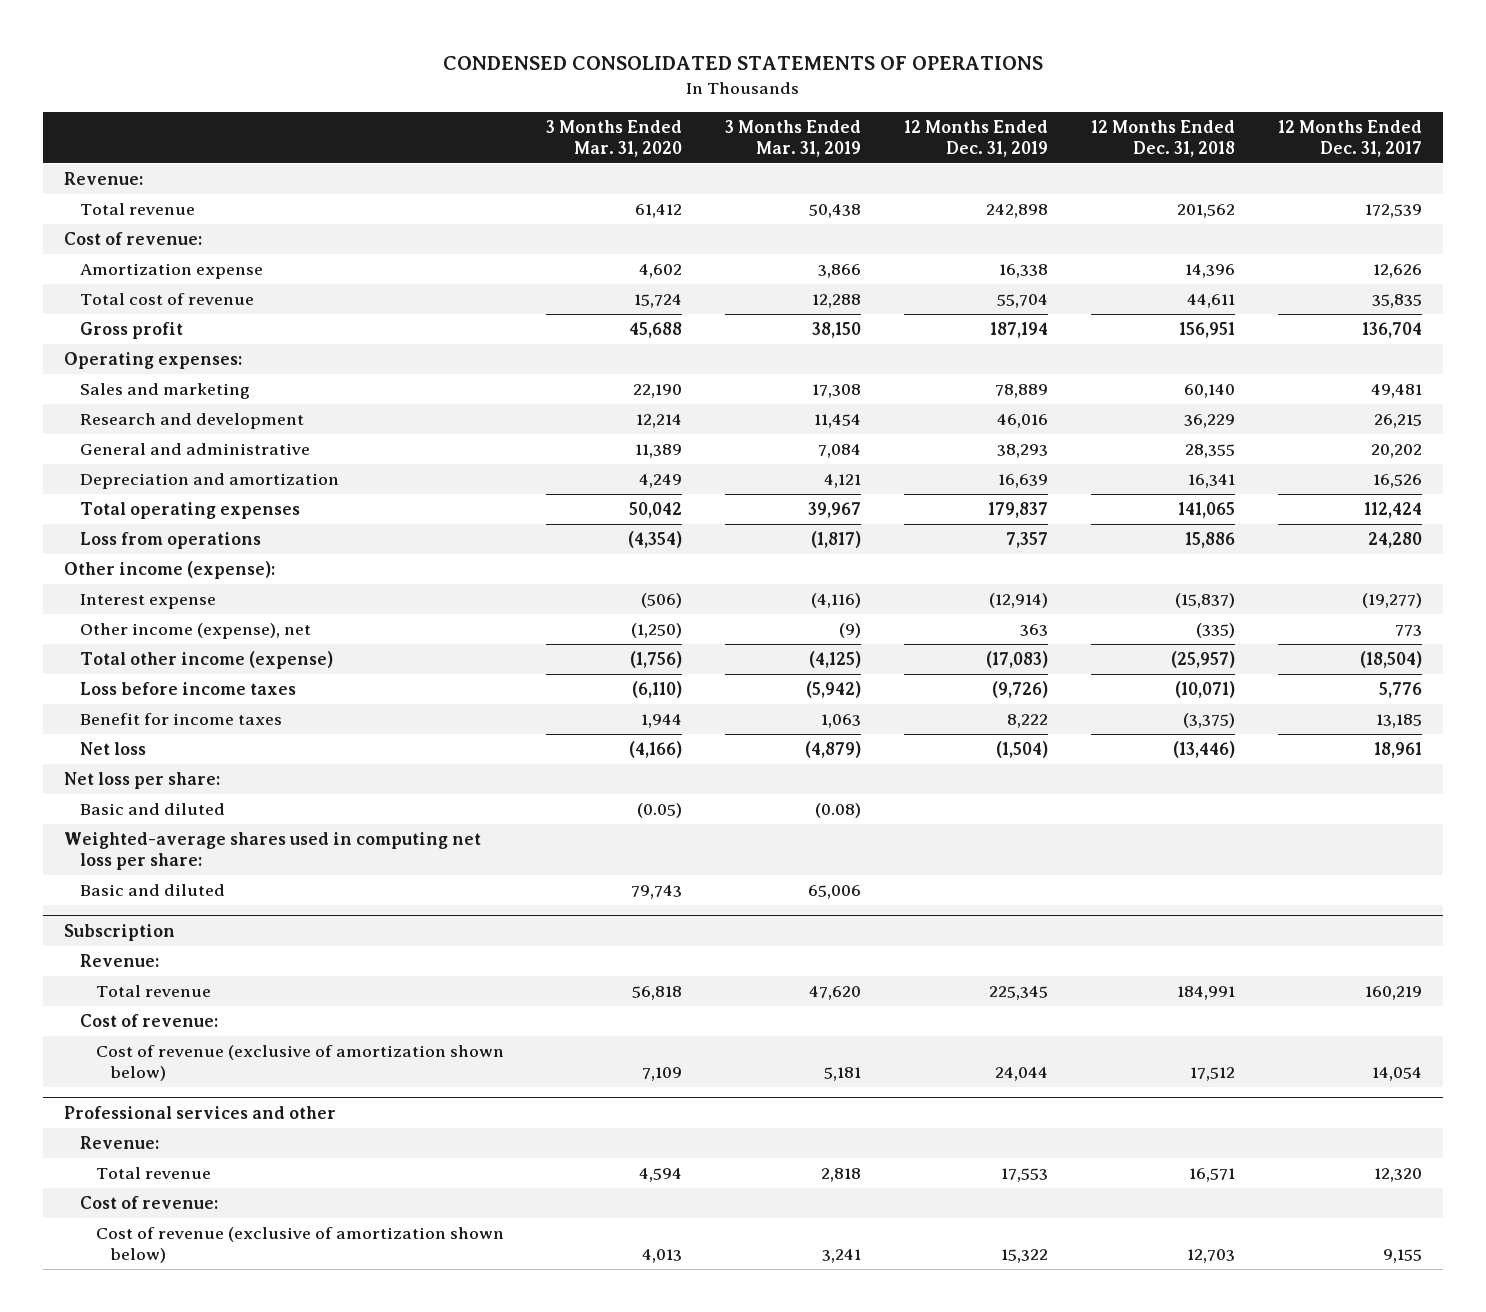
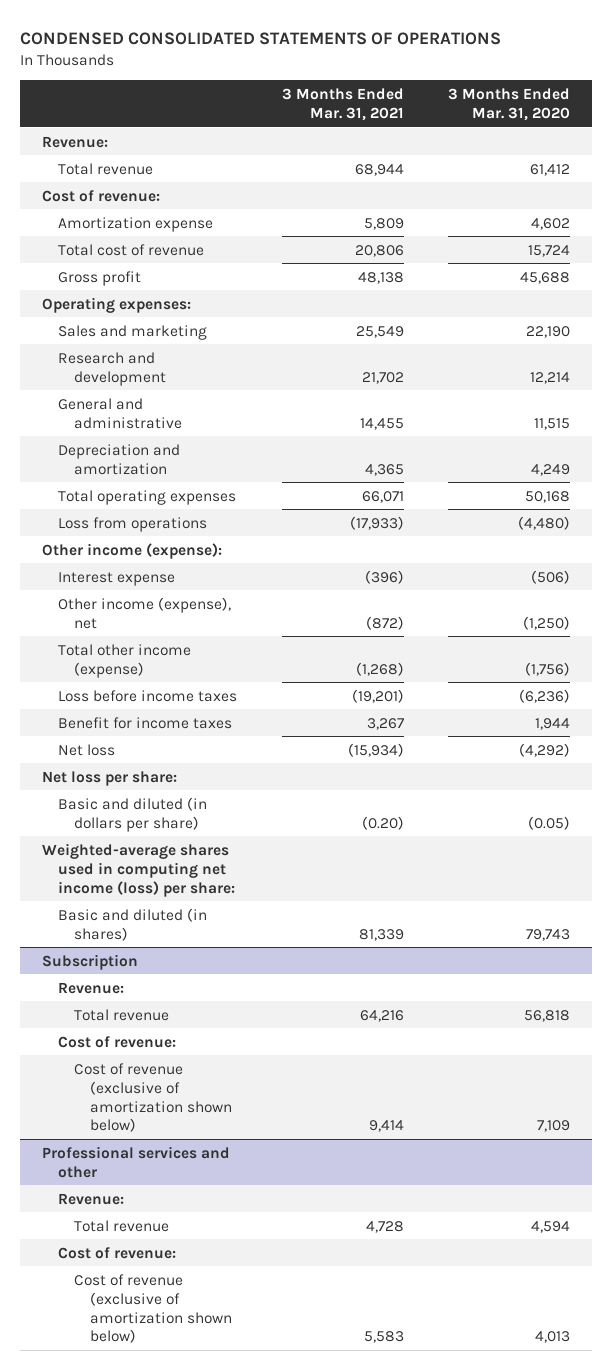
[725,119,862,157] 3 Months Ended Mar. 31, 2019 -> none
[903,119,1048,157] 12 Months Ended Dec. 31, 2019 -> none
[1090,119,1235,157] 12 Months Ended Dec. 31, 2018 -> none
[1277,119,1422,157] 12 Months Ended Dec. 31, 2017 -> none
none -> [281,87,404,121] 3 Months Ended Mar. 31, 2021
[635,444,683,459] 11,389 -> [534,417,571,430] 11,515
[629,502,683,519] 50,042 -> [525,490,571,503] 50,168
[628,531,683,549] (4,354) -> [518,515,571,530] (4,480)
[632,681,683,699] (6,110) -> [519,688,571,703] (6,236)
[629,741,683,759] (4,166) -> [519,742,571,757] (4,292)
[79,803,225,816] Basic and diluted -> [58,796,208,832] Basic and diluted (in dollars per share)
[64,832,482,871] Weighted-average shares used in computing net loss per share: -> [42,842,236,897] Weighted-average shares used in computing net income (loss) per share:
[79,884,225,897] Basic and diluted -> [58,907,208,941] Basic and diluted (in shares)

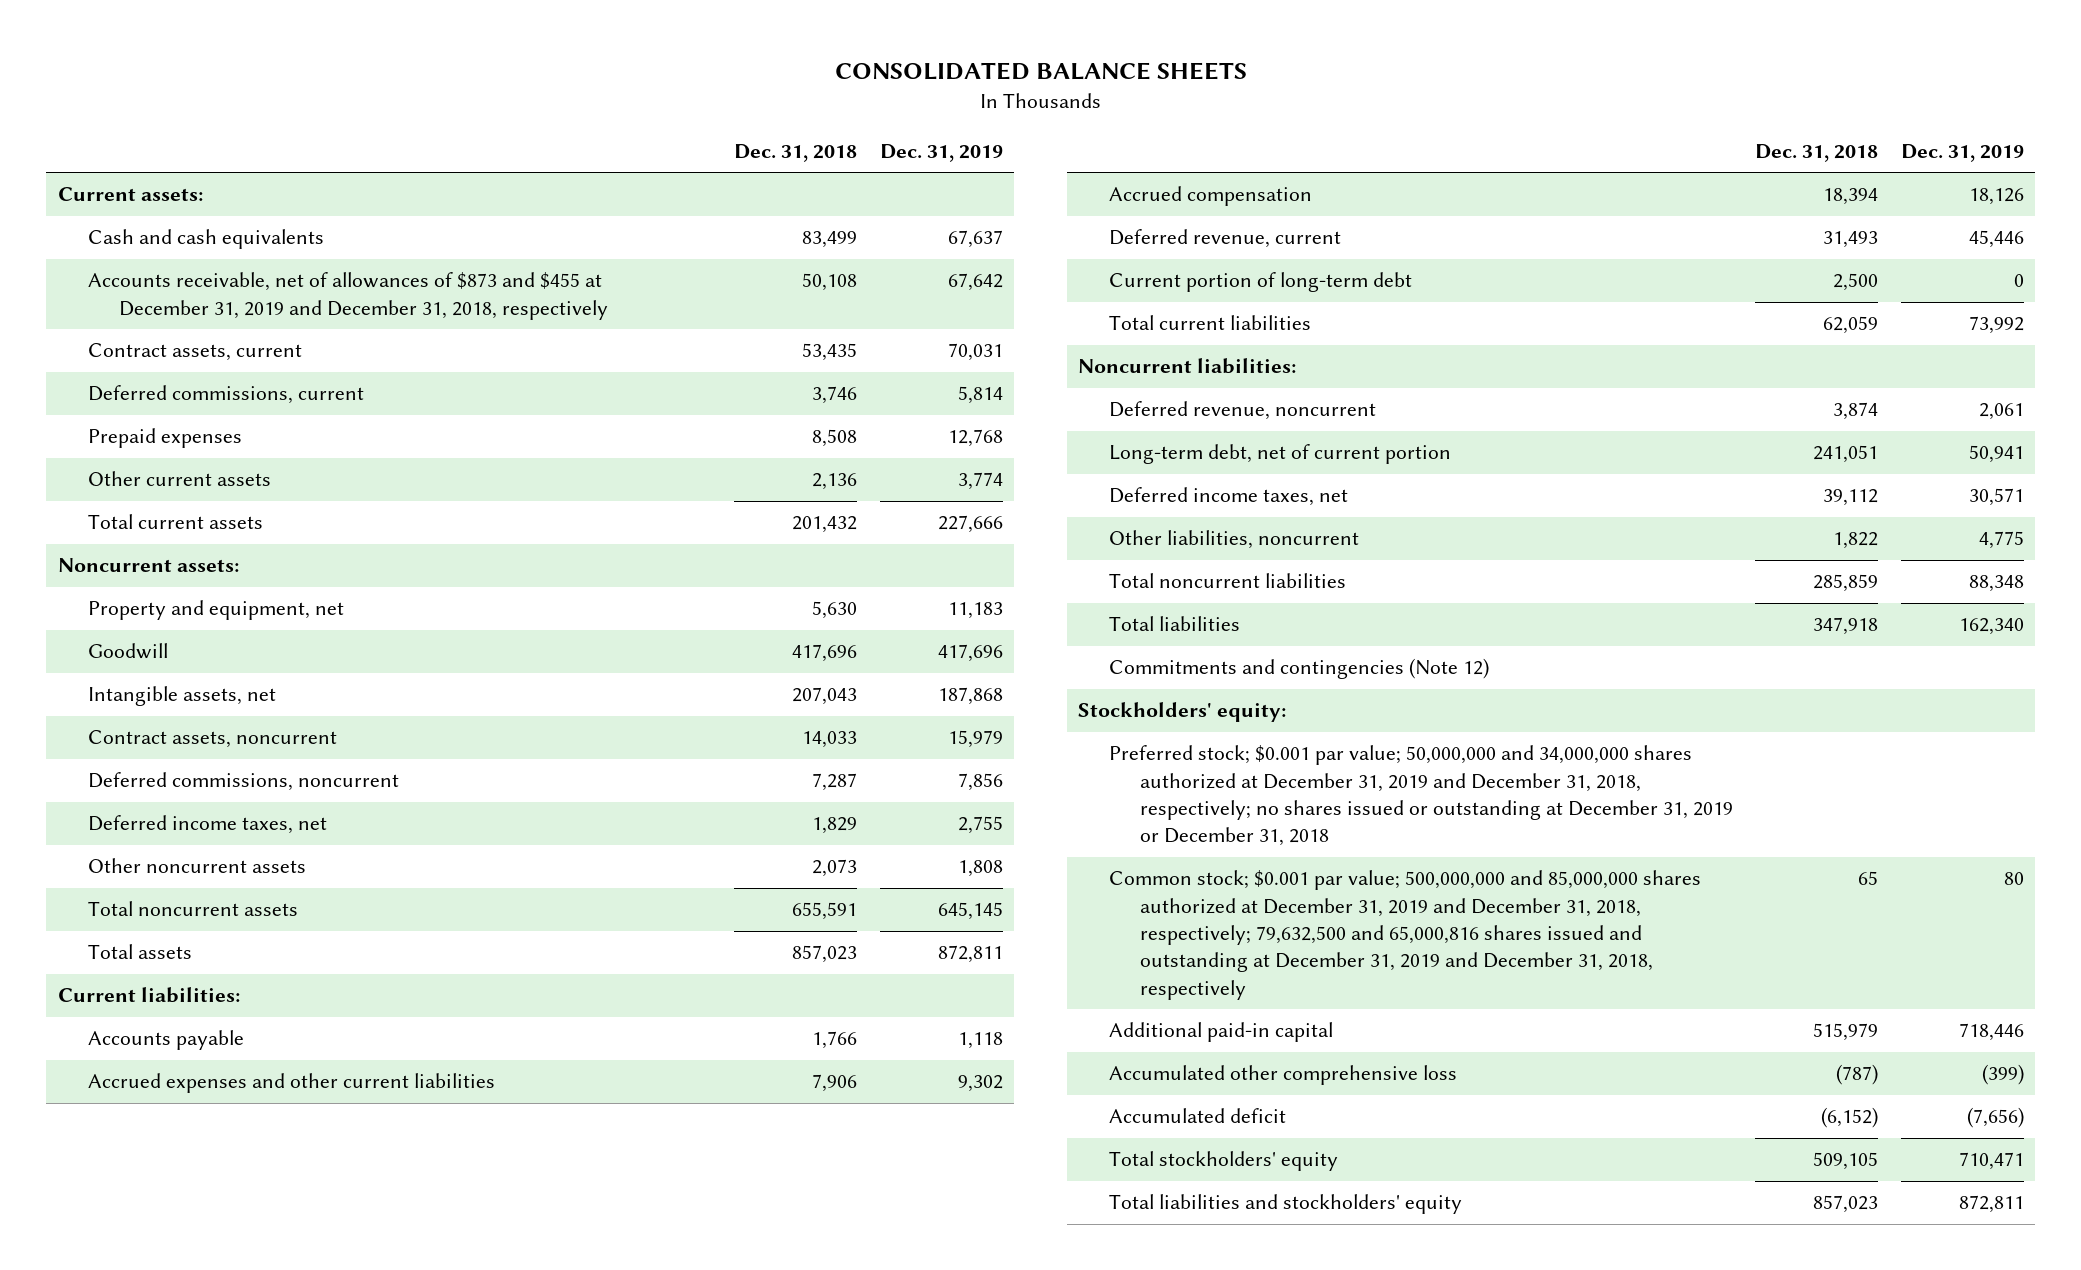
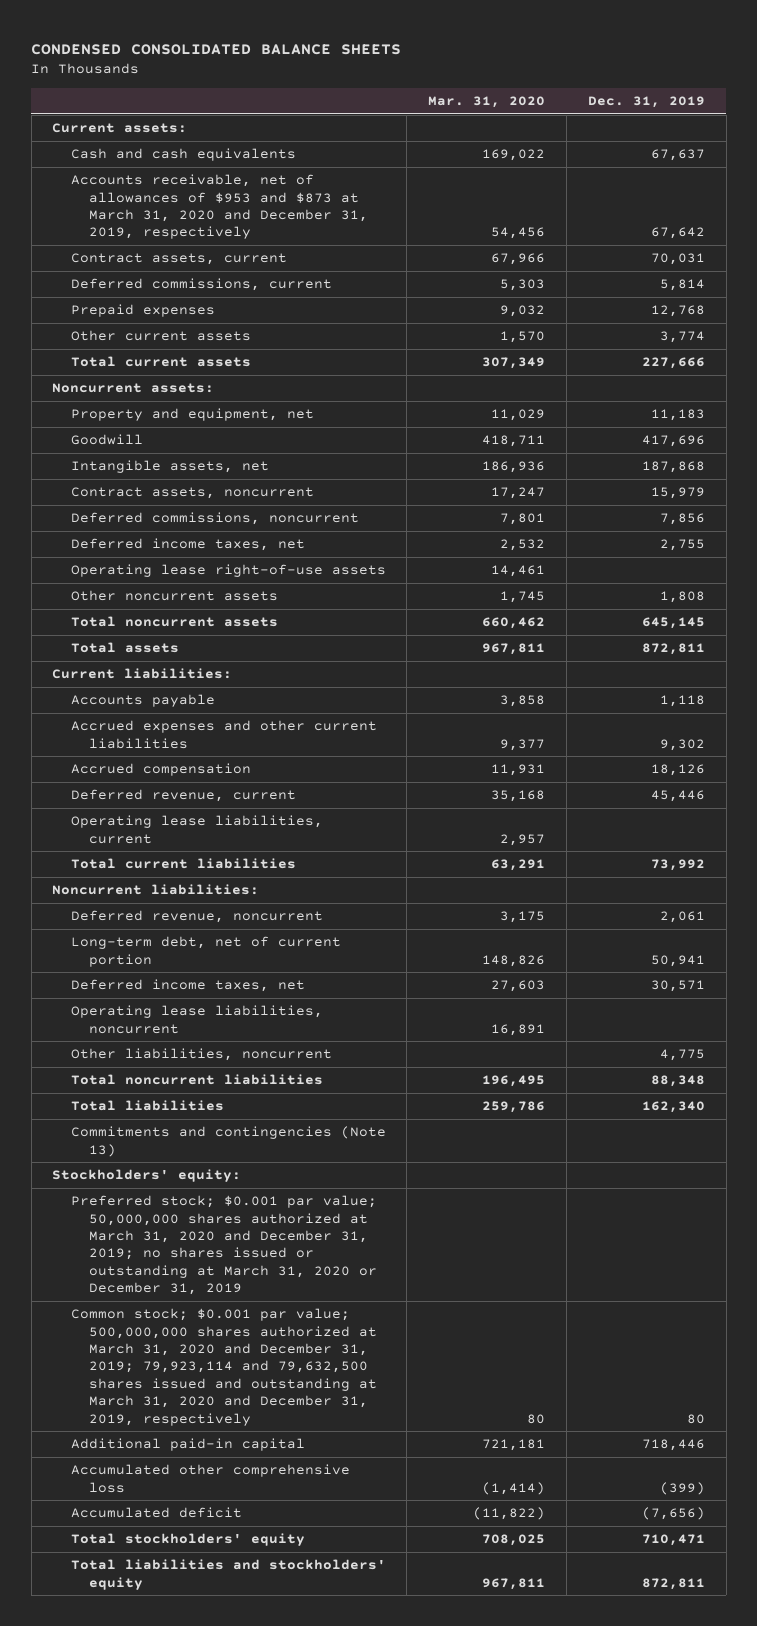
[834,62,1247,81] CONSOLIDATED BALANCE SHEETS -> [31,43,402,55] CONDENSED CONSOLIDATED BALANCE SHEETS
[734,143,858,162] Dec. 31, 2018 -> none
none -> [428,95,546,108] Mar. 31, 2020
[88,272,609,320] Accounts receivable, net of allowances of $873 and $455 at December 31, 2019 and December 31, 2018, respectively -> [70,174,368,240] Accounts receivable, net of allowances of $953 and $873 at March 31, 2020 and December 31, 2019, respectively
none -> [70,564,386,578] Operating lease right-of-use assets
[1109,272,1413,293] Current portion of long-term debt -> none
none -> [70,815,323,844] Operating lease liabilities, current
none -> [70,1005,323,1034] Operating lease liabilities, noncurrent
[1109,658,1490,680] Commitments and contingencies (Note 12) -> [70,1126,386,1157] Commitments and contingencies (Note 13)
[1109,745,1733,847] Preferred stock; $0.001 par value; 50,000,000 and 34,000,000 shares authorized at December 31, 2019 and December 31, 2018, respectively; no shares issued or outstanding at December 31, 2019 or December 31, 2018 -> [70,1195,377,1296] Preferred stock; $0.001 par value; 50,000,000 shares authorized at March 31, 2020 and December 31, 2019; no shares issued or outstanding at March 31, 2020 or December 31, 2019
[1109,870,1702,1000] Common stock; $0.001 par value; 500,000,000 and 85,000,000 shares authorized at December 31, 2019 and December 31, 2018, respectively; 79,632,500 and 65,000,816 shares issued and outstanding at December 31, 2019 and December 31, 2018, respectively -> [70,1308,377,1426] Common stock; $0.001 par value; 500,000,000 shares authorized at March 31, 2020 and December 31, 2019; 79,923,114 and 79,632,500 shares issued and outstanding at March 31, 2020 and December 31, 2019, respectively

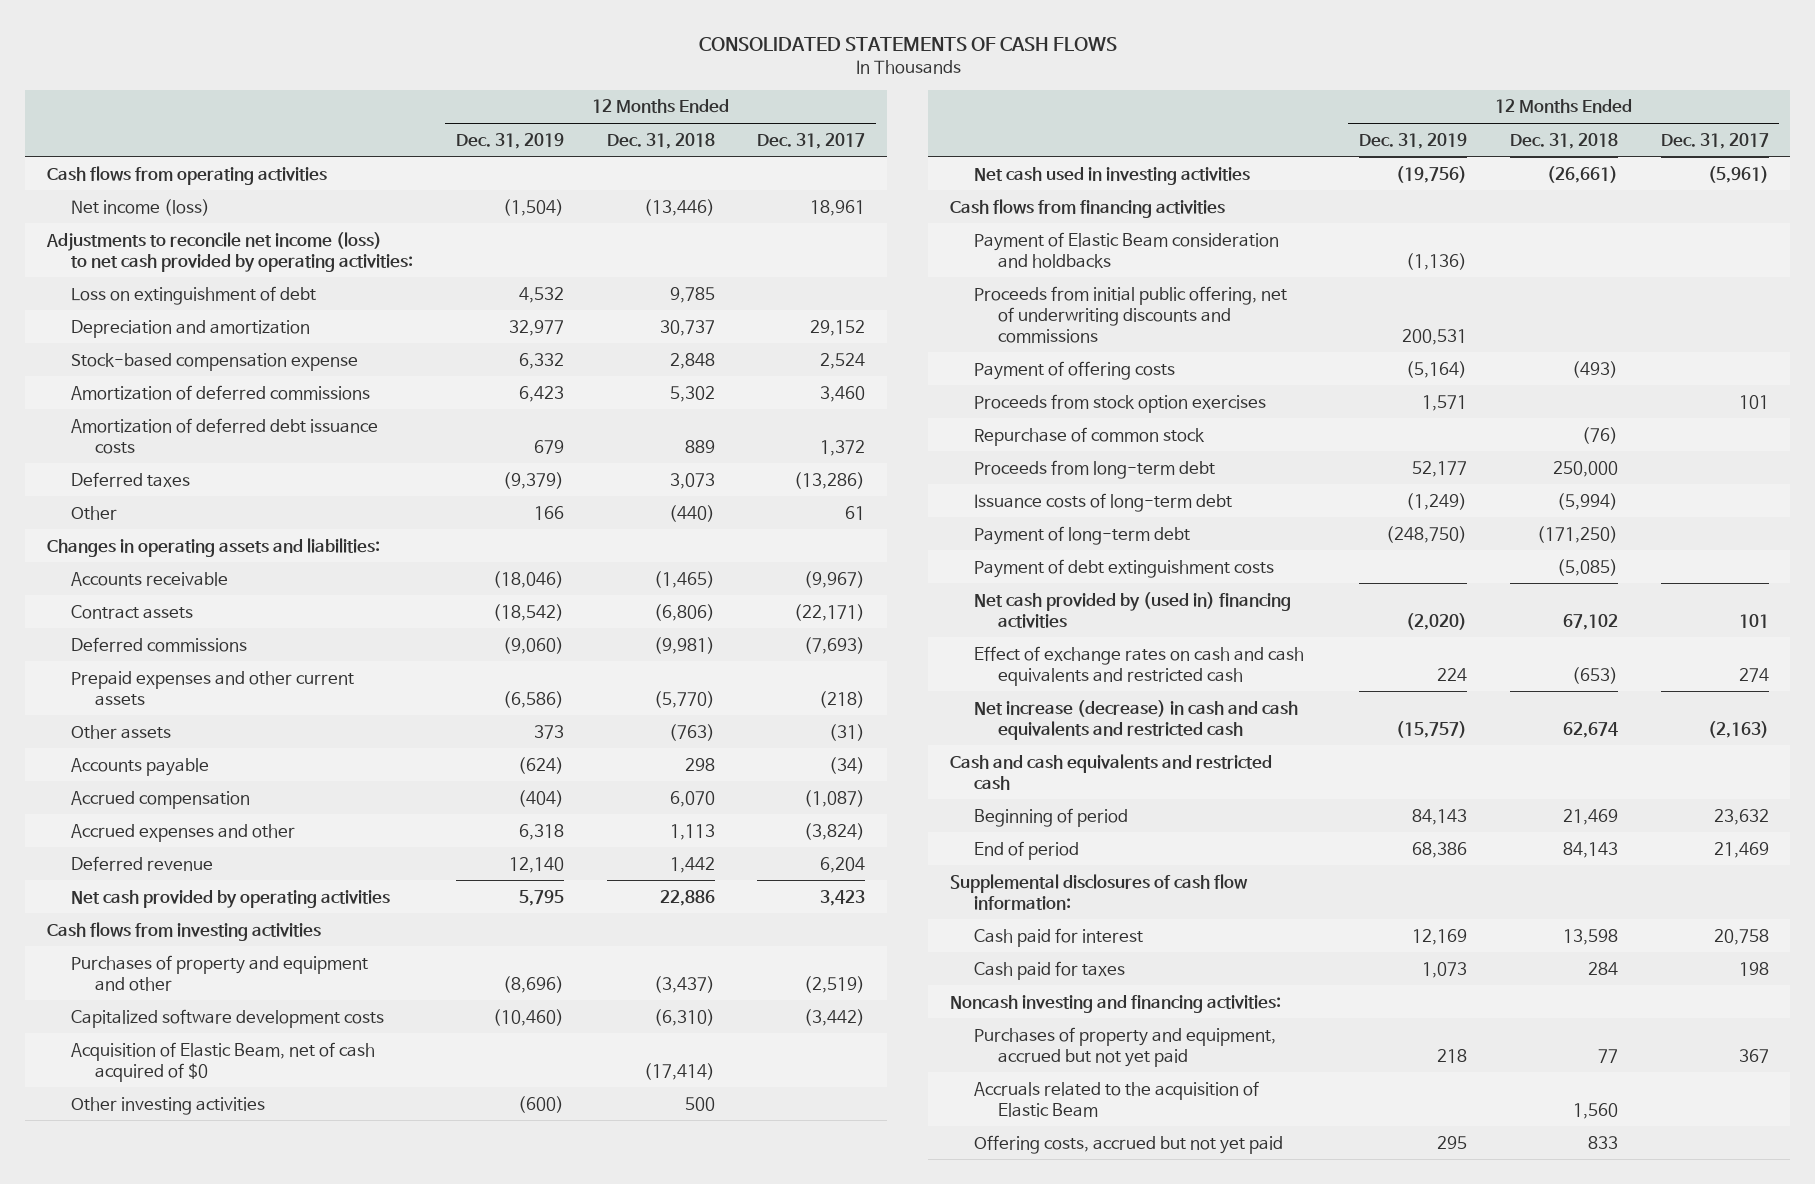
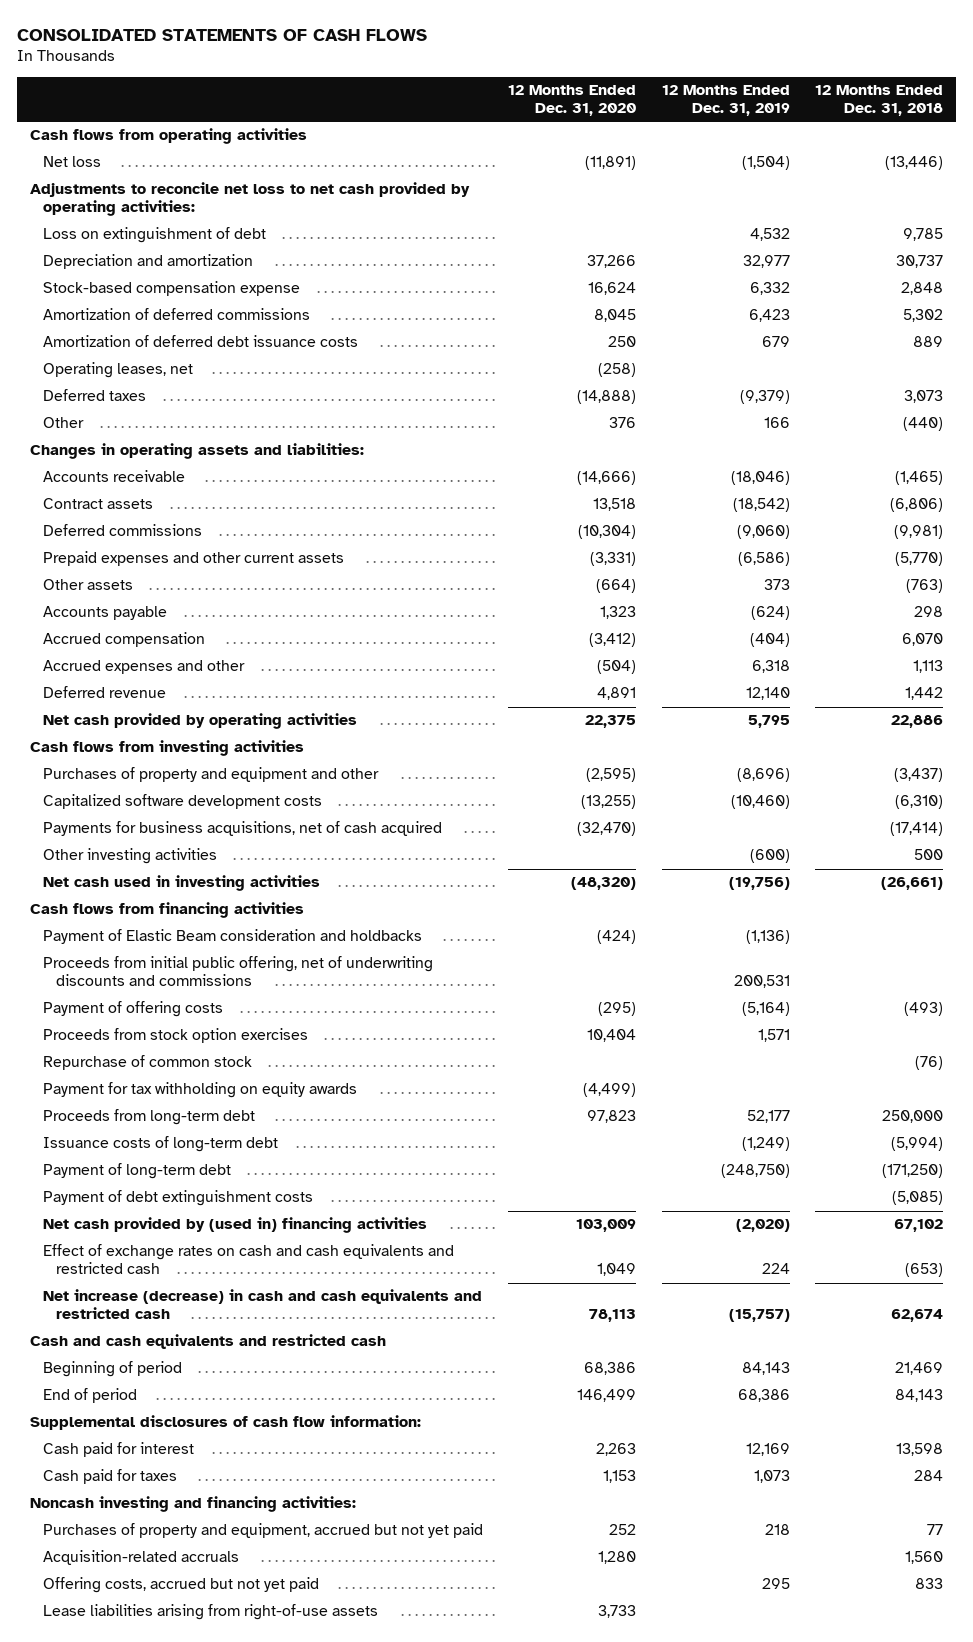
[757,132,866,149] Dec. 31, 2017 -> none
none -> [508,85,637,117] 12 Months Ended Dec. 31, 2020
[70,198,210,216] Net income (loss) -> [42,156,101,168] Net loss
[45,231,413,272] Adjustments to reconcile net income (loss) to net cash provided by operating activities: -> [29,182,470,217] Adjustments to reconcile net loss to net cash provided by operating activities:
none -> [42,362,193,379] Operating leases, net
[70,1041,375,1082] Acquisition of Elastic Beam, net of cash acquired of $0 -> [42,821,442,837] Payments for business acquisitions, net of cash acquired
none -> [42,1082,357,1099] Payment for tax withholding on equity awards
[974,1080,1260,1117] Accruals related to the acquisition of Elastic Beam -> [42,1550,239,1566] Acquisition-related accruals
none -> [42,1604,378,1621] Lease liabilities arising from right-of-use assets

